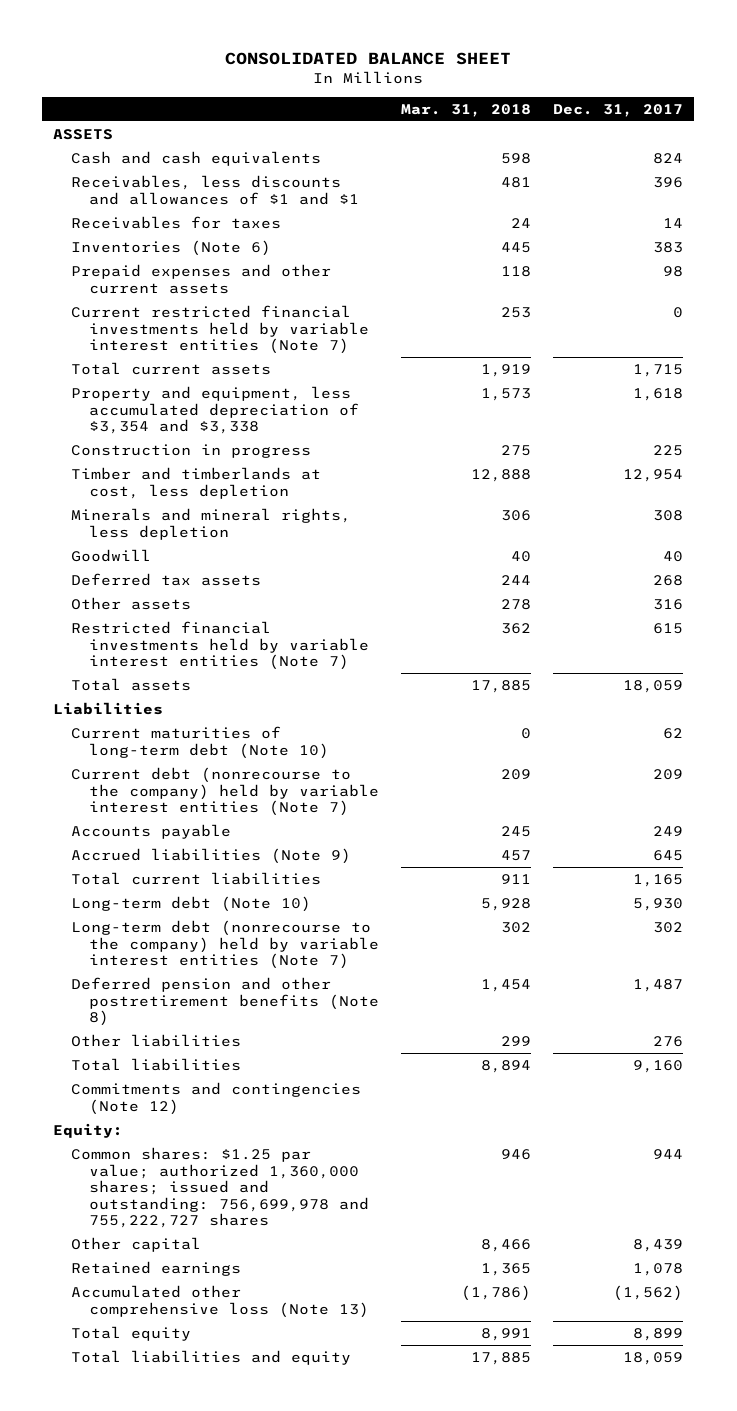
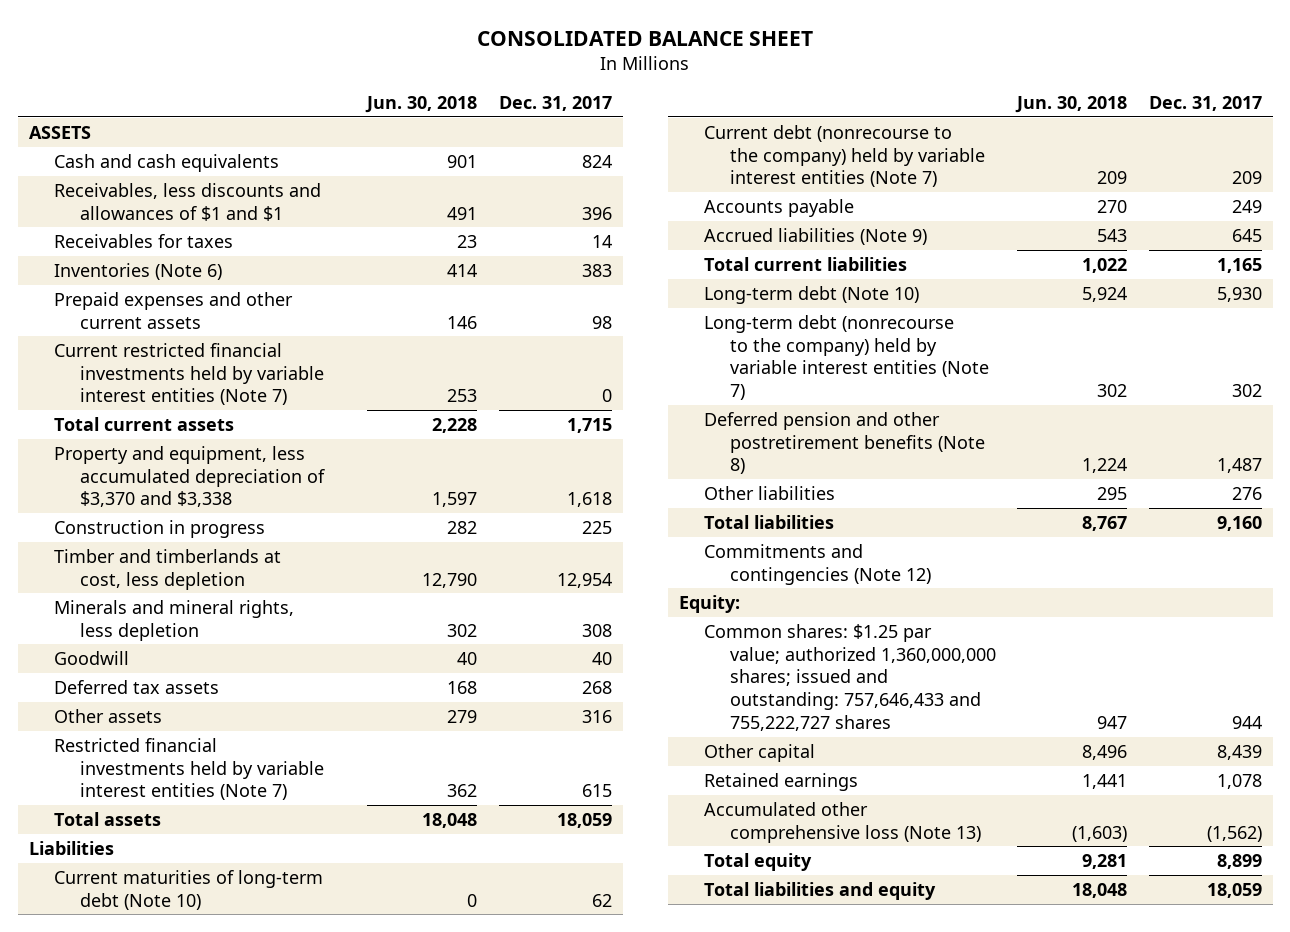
[401,103,532,117] Mar. 31, 2018 -> none
none -> [365,96,478,114] Jun. 30, 2018
[71,385,359,435] Property and equipment, less accumulated depreciation of $3,354 and $3,338 -> [54,445,325,508] Property and equipment, less accumulated depreciation of $3,370 and $3,338
[71,1146,369,1229] Common shares: $1.25 par value; authorized 1,360,000 shares; issued and outstanding: 756,699,978 and 755,222,727 shares -> [704,623,996,732] Common shares: $1.25 par value; authorized 1,360,000,000 shares; issued and outstanding: 757,646,433 and 755,222,727 shares

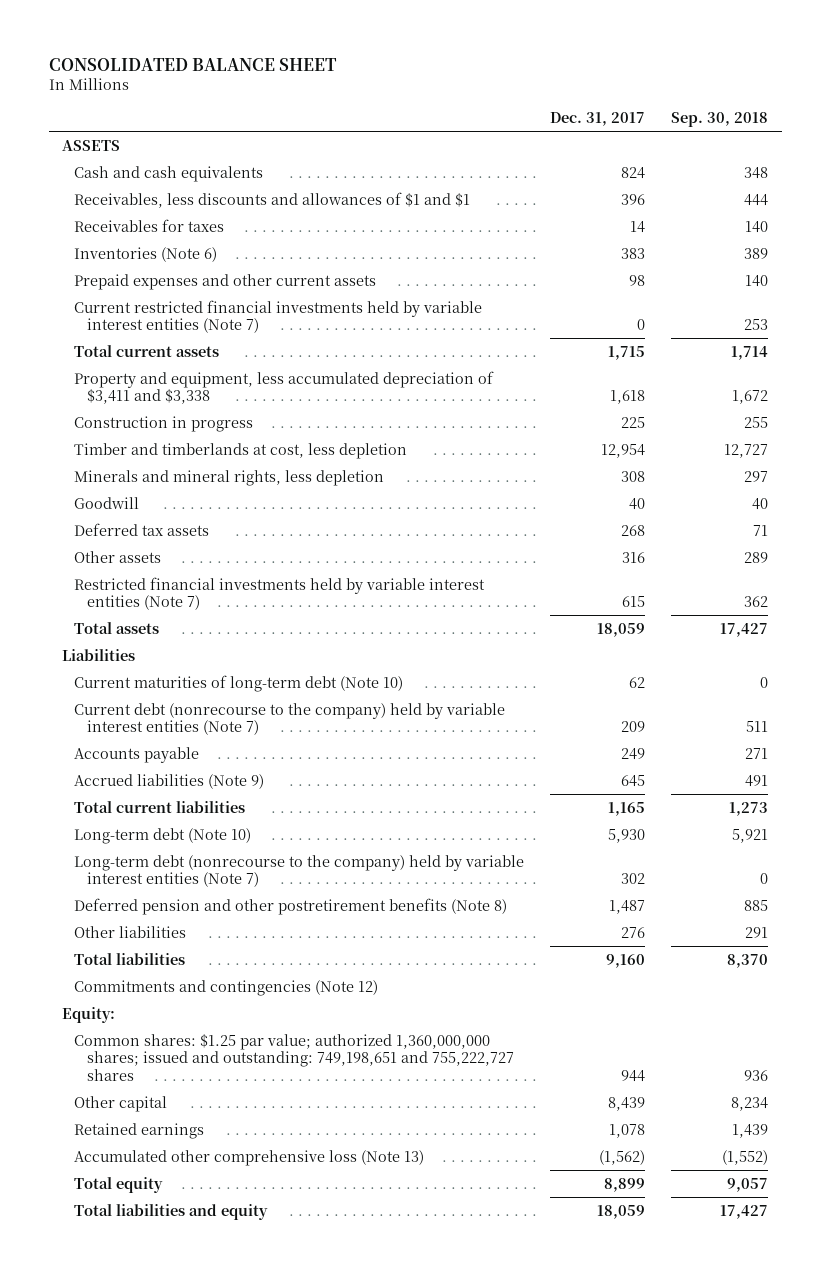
[365,96,478,114] Jun. 30, 2018 -> none
none -> [671,112,769,128] Sep. 30, 2018
[54,445,325,508] Property and equipment, less accumulated depreciation of $3,370 and $3,338 -> [74,370,495,405] Property and equipment, less accumulated depreciation of $3,411 and $3,338
[704,623,996,732] Common shares: $1.25 par value; authorized 1,360,000,000 shares; issued and outstanding: 757,646,433 and 755,222,727 shares -> [74,1033,514,1081] Common shares: $1.25 par value; authorized 1,360,000,000 shares; issued and outstanding: 749,198,651 and 755,222,727 shares

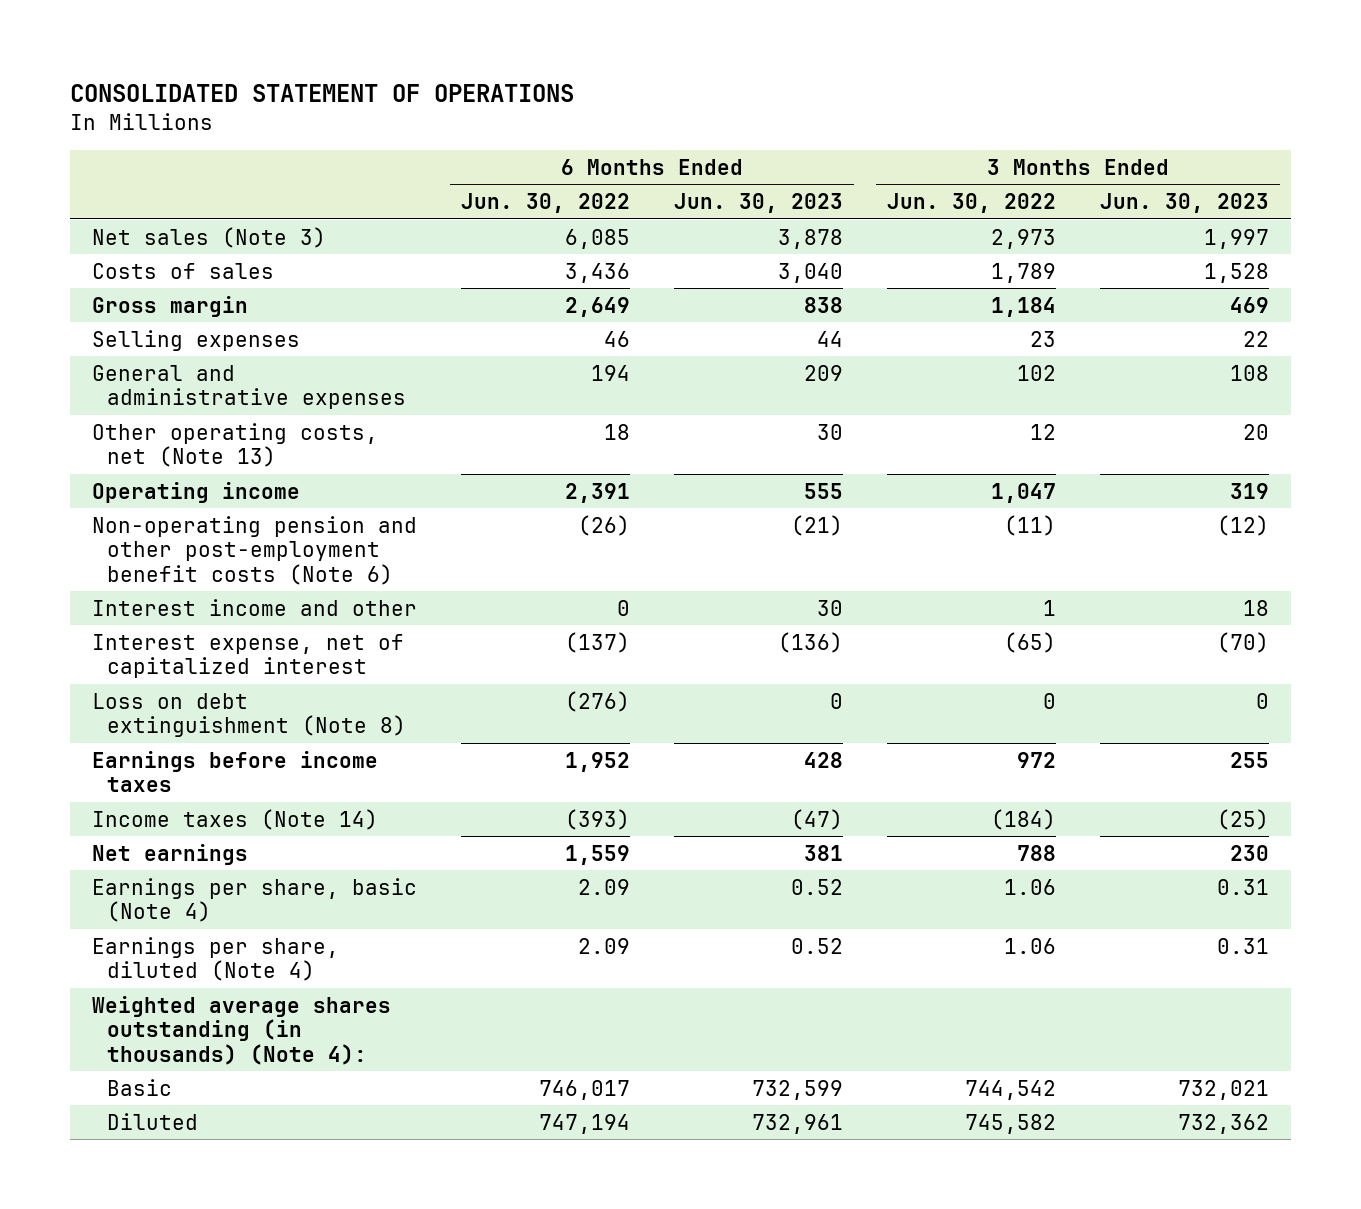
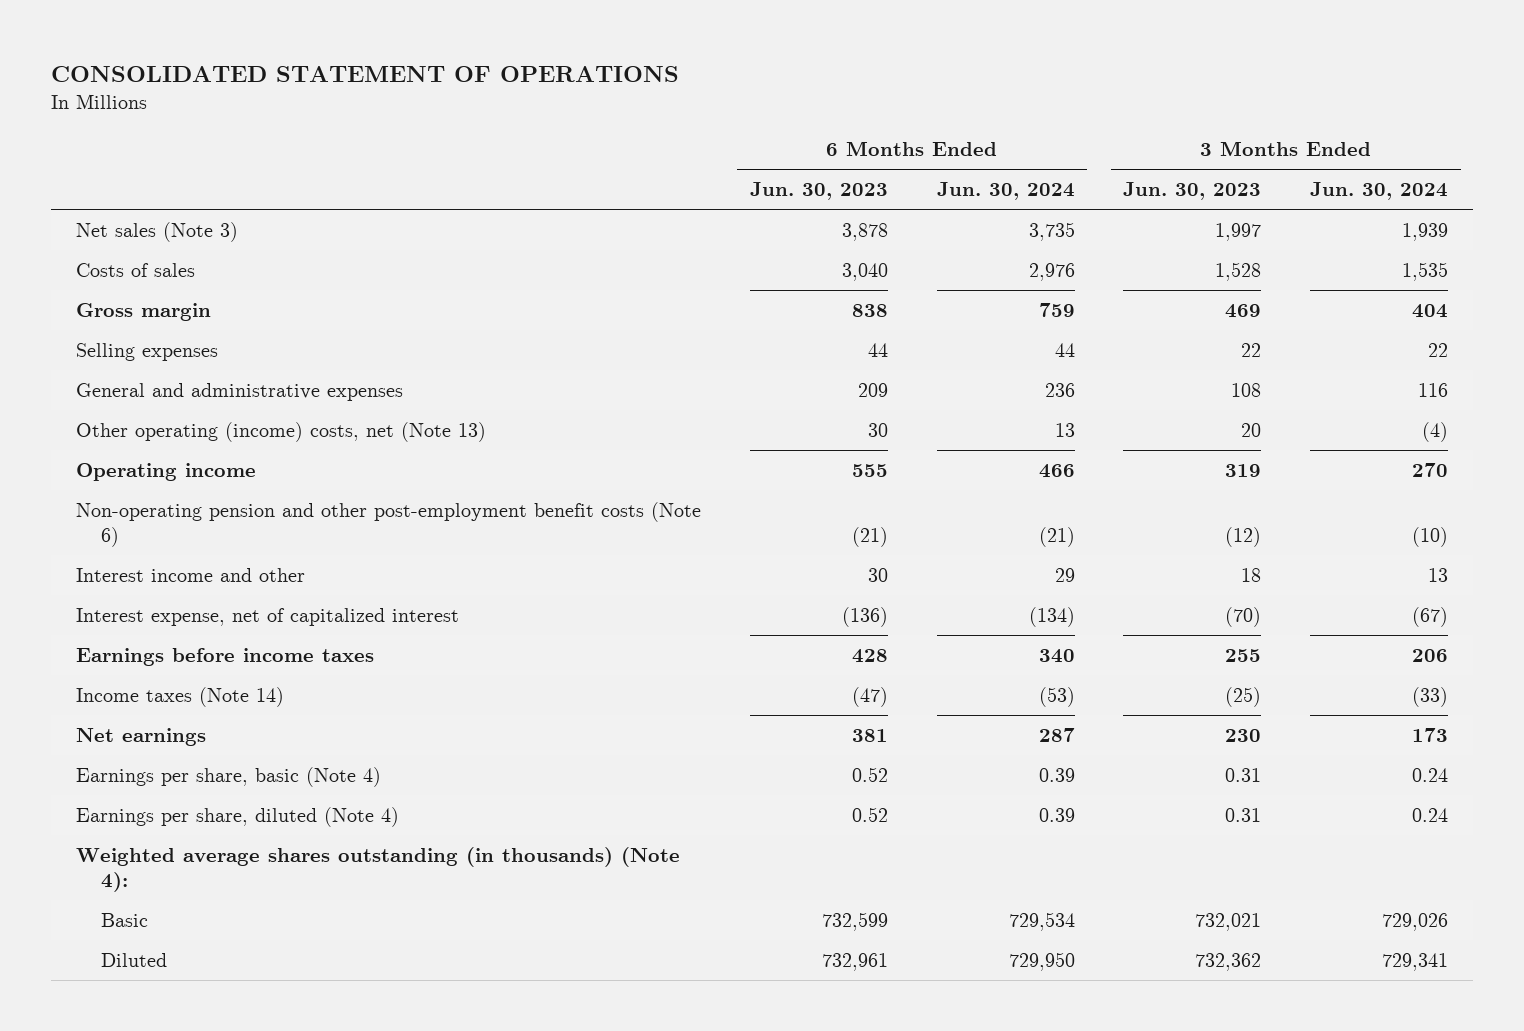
[460,192,630,213] Jun. 30, 2022 -> none
[886,192,1056,213] Jun. 30, 2022 -> none
none -> [936,182,1075,201] Jun. 30, 2024
none -> [1310,182,1449,201] Jun. 30, 2024
[92,422,379,468] Other operating costs, net (Note 13) -> [75,421,486,442] Other operating (income) costs, net (Note 13)
[92,692,407,738] Loss on debt extinguishment (Note 8) -> none

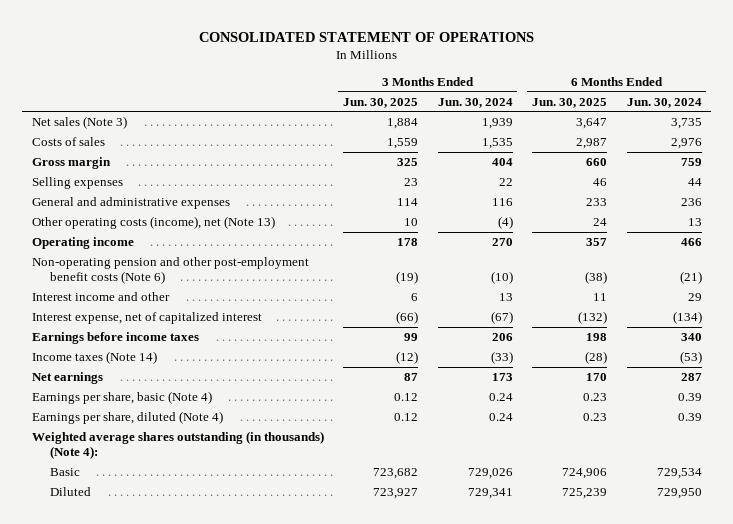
[749,182,888,201] Jun. 30, 2023 -> none
[1123,182,1262,201] Jun. 30, 2023 -> none
none -> [343,97,419,108] Jun. 30, 2025
none -> [532,97,608,108] Jun. 30, 2025
[75,421,486,442] Other operating (income) costs, net (Note 13) -> [31,216,275,230] Other operating costs (income), net (Note 13)

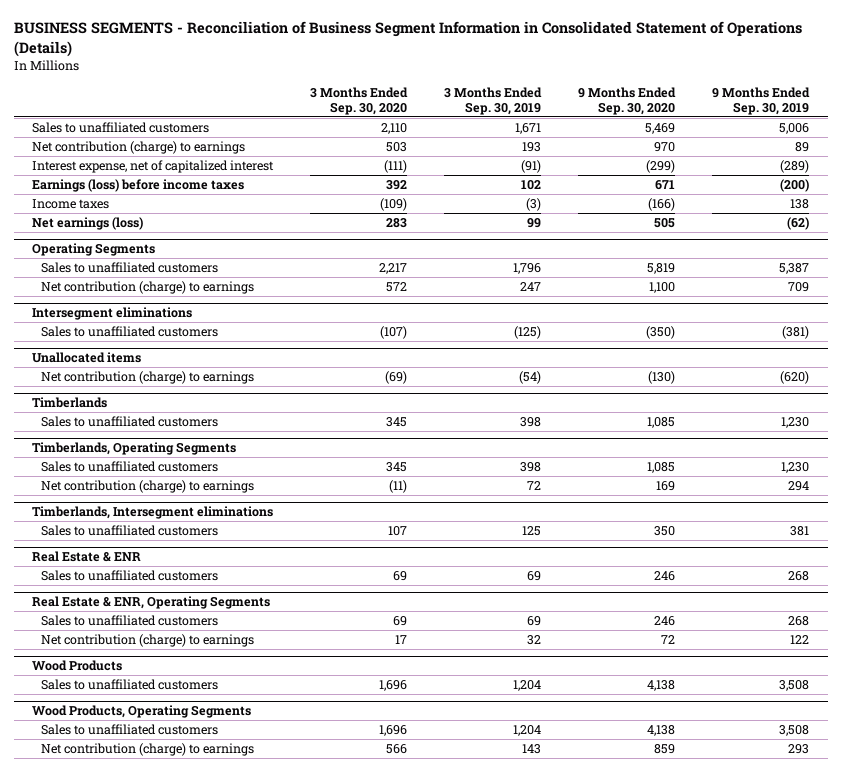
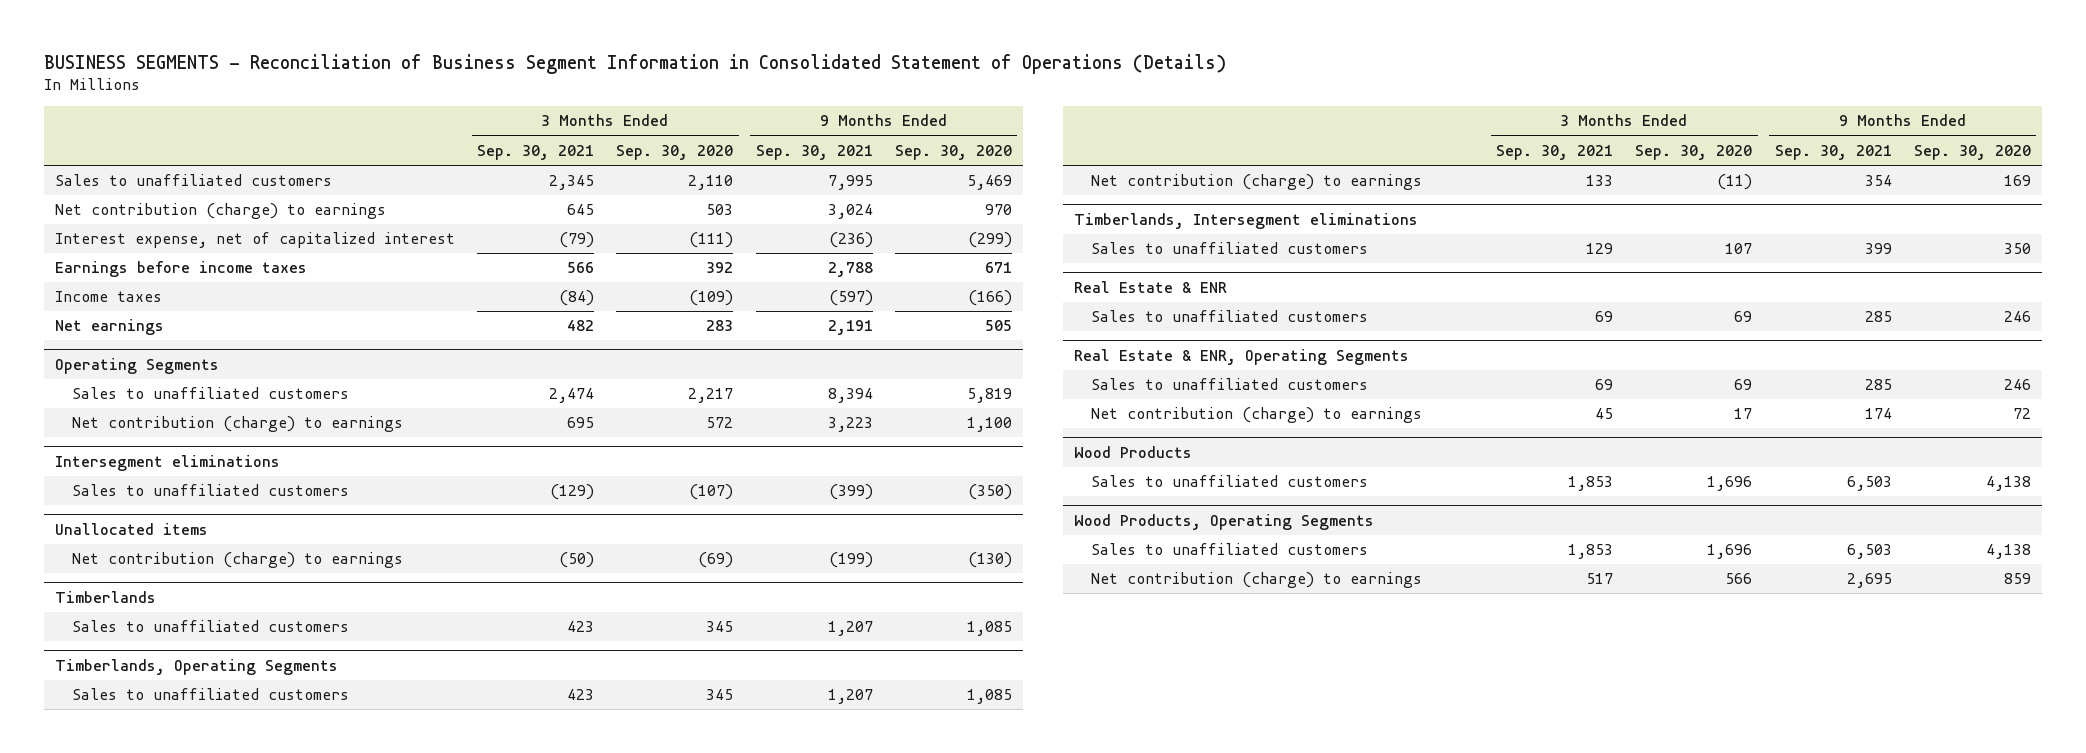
[444,87,543,115] 3 Months Ended Sep. 30, 2019 -> none
[712,87,811,115] 9 Months Ended Sep. 30, 2019 -> none
none -> [477,144,595,160] Sep. 30, 2021
none -> [755,144,873,160] Sep. 30, 2021
[32,178,245,192] Earnings (loss) before income taxes -> [54,261,307,278] Earnings before income taxes
[32,216,144,230] Net earnings (loss) -> [54,319,164,336] Net earnings

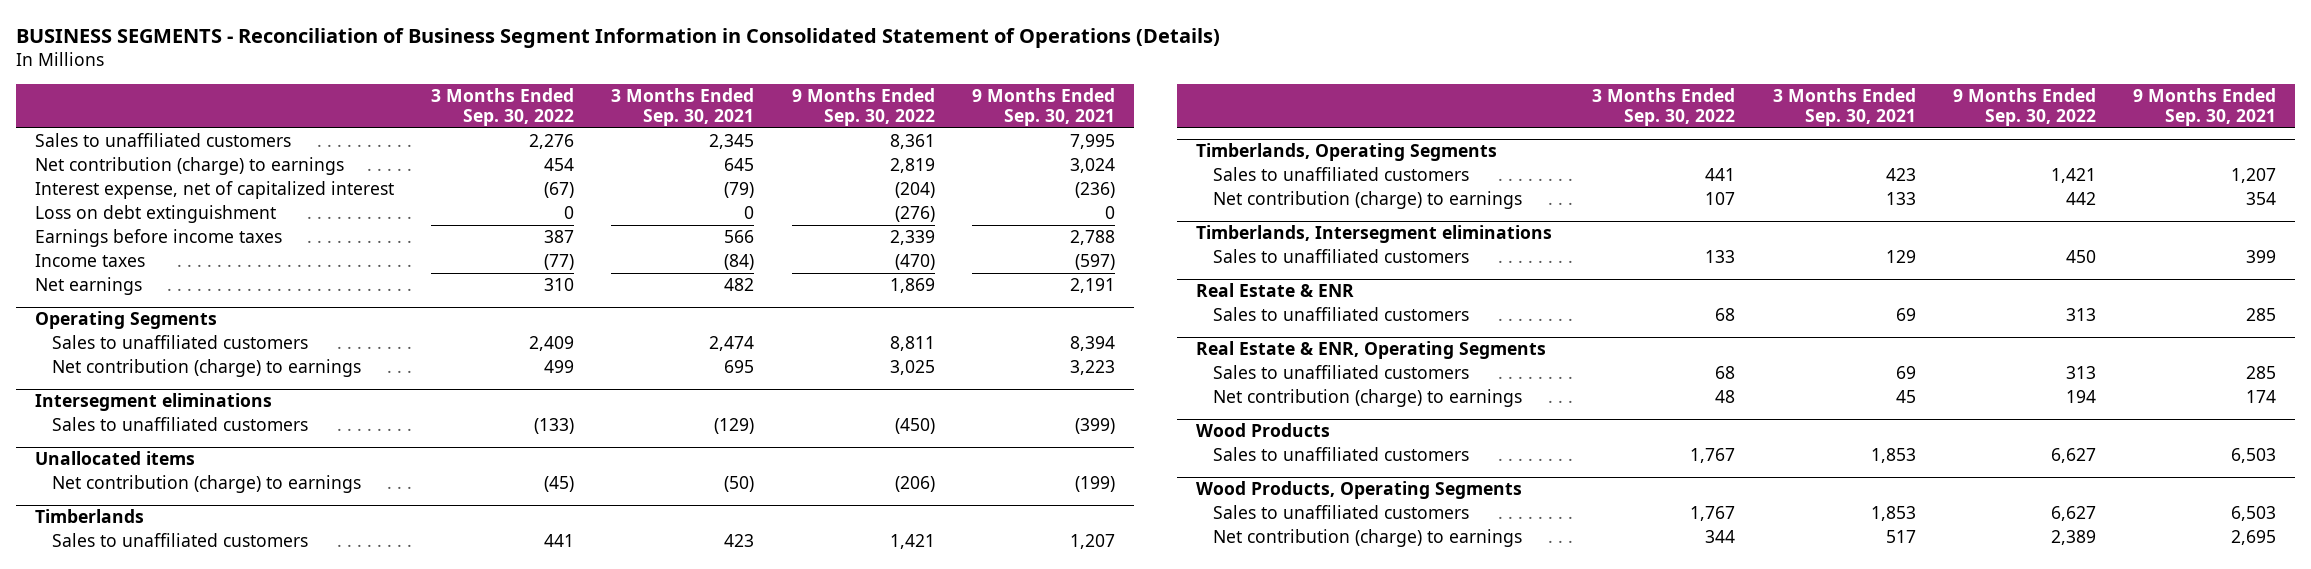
[616,144,734,160] Sep. 30, 2020 -> none
[894,144,1012,160] Sep. 30, 2020 -> none
none -> [431,87,575,127] 3 Months Ended Sep. 30, 2022
none -> [791,87,935,127] 9 Months Ended Sep. 30, 2022
none -> [34,205,276,224] Loss on debt extinguishment

